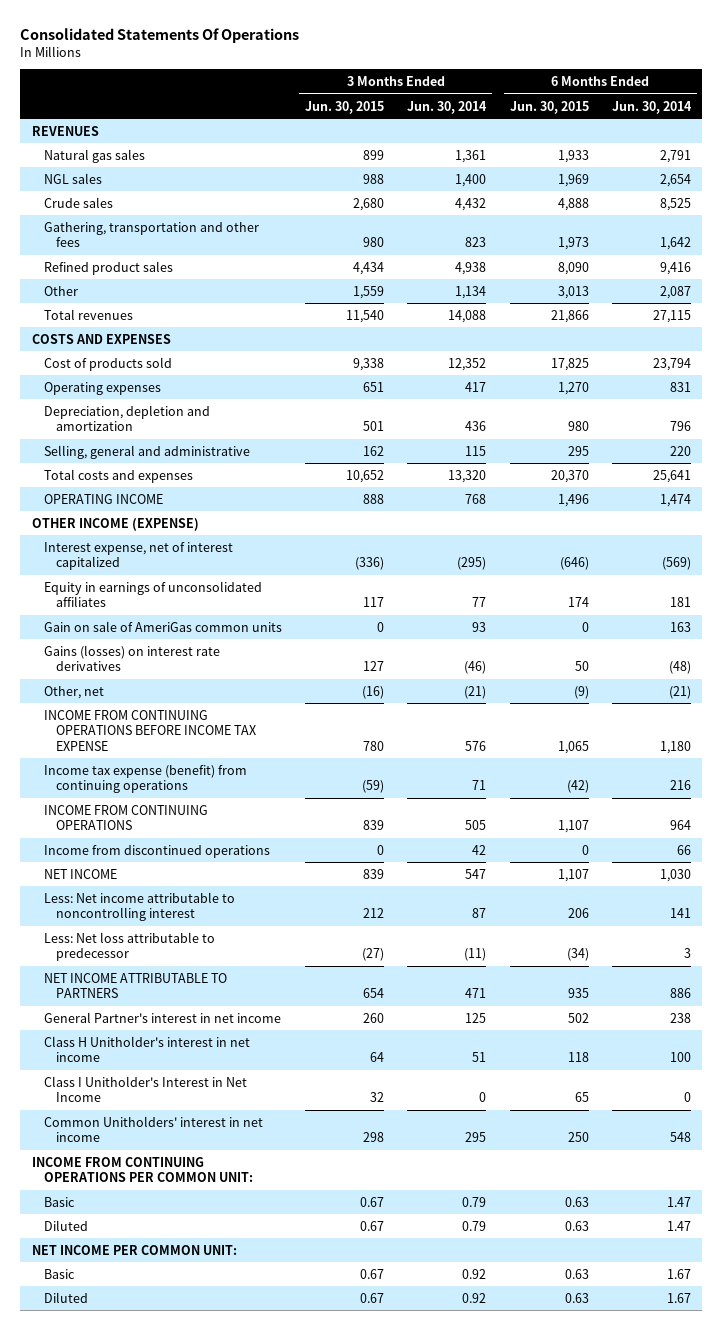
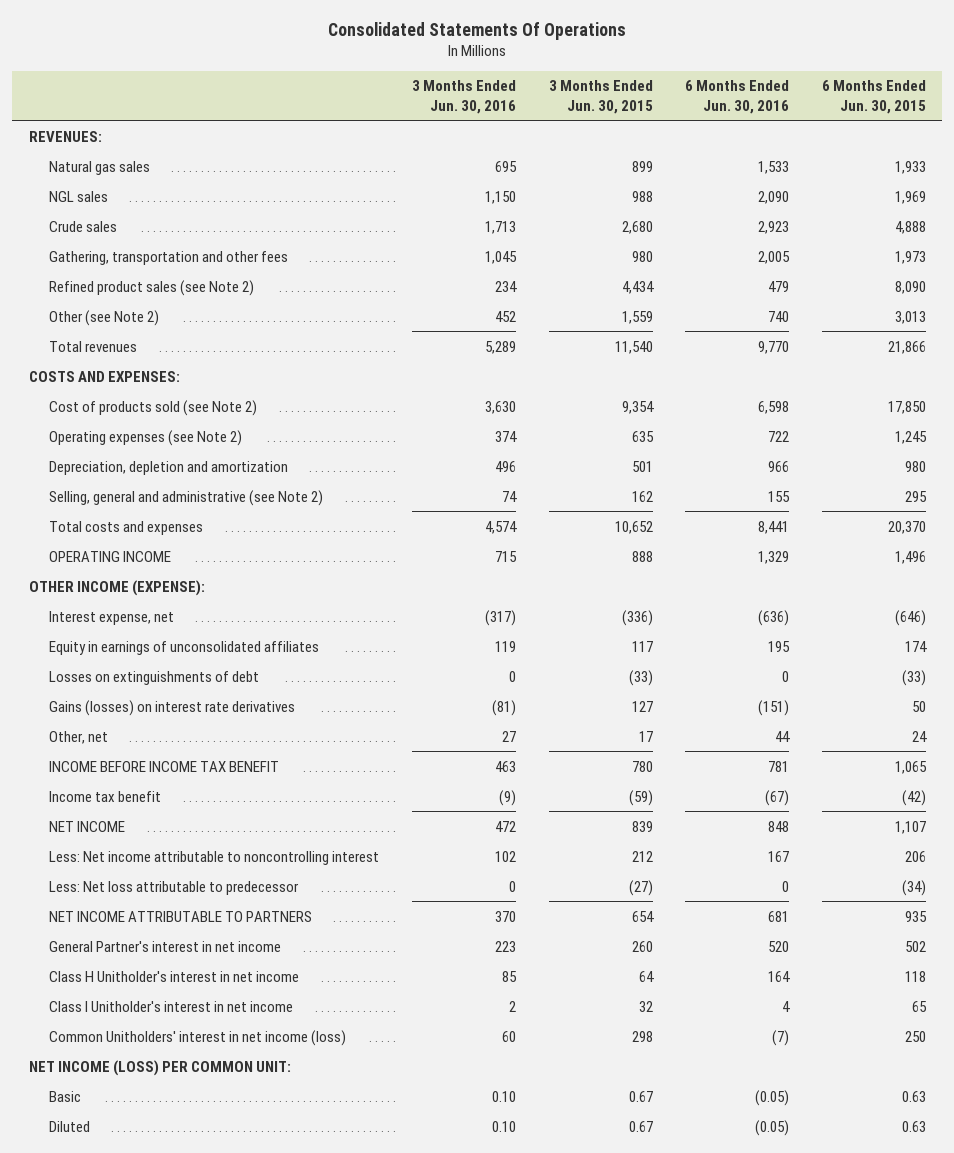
[407,100,488,114] Jun. 30, 2014 -> none
[611,100,692,114] Jun. 30, 2014 -> none
none -> [411,80,516,114] 3 Months Ended Jun. 30, 2016
none -> [685,80,790,114] 6 Months Ended Jun. 30, 2016
[31,125,99,136] REVENUES -> [28,130,102,142] REVENUES:
[44,260,174,275] Refined product sales -> [49,279,255,296] Refined product sales (see Note 2)
[44,285,79,296] Other -> [49,309,160,326] Other (see Note 2)
[31,333,171,344] COSTS AND EXPENSES -> [28,370,180,382] COSTS AND EXPENSES:
[44,356,173,371] Cost of products sold -> [49,399,258,416] Cost of products sold (see Note 2)
[353,357,385,371] 9,338 -> [621,400,654,414] 9,354
[550,357,589,371] 17,825 -> [887,400,926,414] 17,850
[44,381,162,395] Operating expenses -> [49,429,243,446] Operating expenses (see Note 2)
[363,381,385,392] 651 -> [631,430,654,442] 635
[557,381,589,395] 1,270 -> [894,430,927,444] 1,245
[44,444,251,459] Selling, general and administrative -> [49,489,324,506] Selling, general and administrative (see Note 2)
[31,517,199,531] OTHER INCOME (EXPENSE) -> [28,579,205,596] OTHER INCOME (EXPENSE):
[44,541,234,571] Interest expense, net of interest capitalized -> [49,610,175,625] Interest expense, net
[44,620,283,632] Gain on sale of AmeriGas common units -> none
none -> [49,670,260,685] Losses on extinguishments of debt
[44,804,209,831] INCOME FROM CONTINUING OPERATIONS -> none
[44,844,271,858] Income from discontinued operations -> none
[362,685,385,699] (16) -> [638,730,653,742] 17
[573,685,589,699] (9) -> [911,730,927,742] 24
[44,709,257,751] INCOME FROM CONTINUING OPERATIONS BEFORE INCOME TAX EXPENSE -> [49,760,280,772] INCOME BEFORE INCOME TAX BENEFIT
[44,764,248,794] Income tax expense (benefit) from continuing operations -> [49,790,162,802] Income tax benefit
[31,1156,254,1183] INCOME FROM CONTINUING OPERATIONS PER COMMON UNIT: -> none
[44,1196,76,1207] Basic -> none
[44,1219,89,1231] Diluted -> none
[44,1075,248,1103] Class I Unitholder's Interest in Net Income -> [49,1000,294,1012] Class I Unitholder's interest in net income
[44,1115,264,1143] Common Unitholders' interest in net income -> [49,1029,347,1046] Common Unitholders' interest in net income (loss)
[31,1244,237,1255] NET INCOME PER COMMON UNIT: -> [28,1059,291,1076] NET INCOME (LOSS) PER COMMON UNIT:

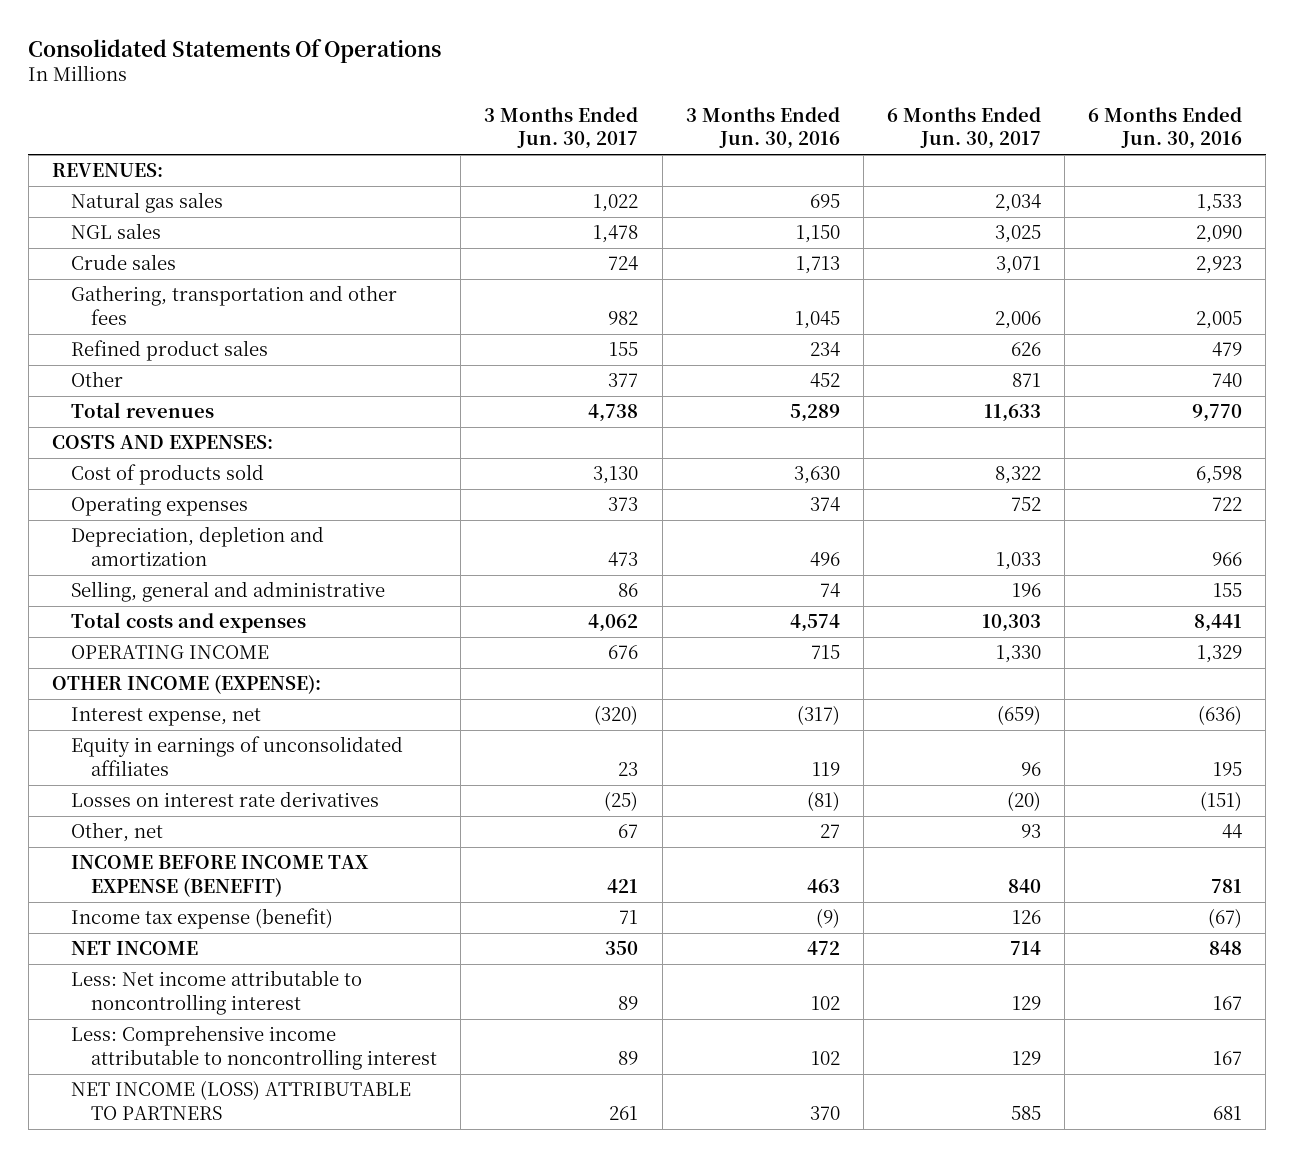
[548,80,653,114] 3 Months Ended Jun. 30, 2015 -> none
[821,80,926,114] 6 Months Ended Jun. 30, 2015 -> none
none -> [484,106,639,150] 3 Months Ended Jun. 30, 2017
none -> [886,106,1041,150] 6 Months Ended Jun. 30, 2017
[49,279,255,296] Refined product sales (see Note 2) -> [71,340,269,362] Refined product sales
[49,309,160,326] Other (see Note 2) -> [71,371,124,388] Other
[49,399,258,416] Cost of products sold (see Note 2) -> [71,464,265,486] Cost of products sold
[49,429,243,446] Operating expenses (see Note 2) -> [71,496,249,517] Operating expenses
[49,489,324,506] Selling, general and administrative (see Note 2) -> [71,581,386,603] Selling, general and administrative
[49,670,260,685] Losses on extinguishments of debt -> none
[49,699,296,716] Gains (losses) on interest rate derivatives -> [71,791,380,808] Losses on interest rate derivatives
[49,760,280,772] INCOME BEFORE INCOME TAX BENEFIT -> [71,855,370,897] INCOME BEFORE INCOME TAX EXPENSE (BENEFIT)
[49,790,162,802] Income tax benefit -> [71,908,334,930] Income tax expense (benefit)
[49,880,300,895] Less: Net loss attributable to predecessor -> none
[49,940,282,952] General Partner's interest in net income -> none
[49,970,300,982] Class H Unitholder's interest in net income -> none
[49,1000,294,1012] Class I Unitholder's interest in net income -> none
[49,1029,347,1046] Common Unitholders' interest in net income (loss) -> none
[28,1059,291,1076] NET INCOME (LOSS) PER COMMON UNIT: -> none
[49,1090,82,1102] Basic -> none
[49,1120,91,1132] Diluted -> none
none -> [71,1025,438,1070] Less: Comprehensive income attributable to noncontrolling interest
[49,910,313,922] NET INCOME ATTRIBUTABLE TO PARTNERS -> [71,1080,412,1120] NET INCOME (LOSS) ATTRIBUTABLE TO PARTNERS

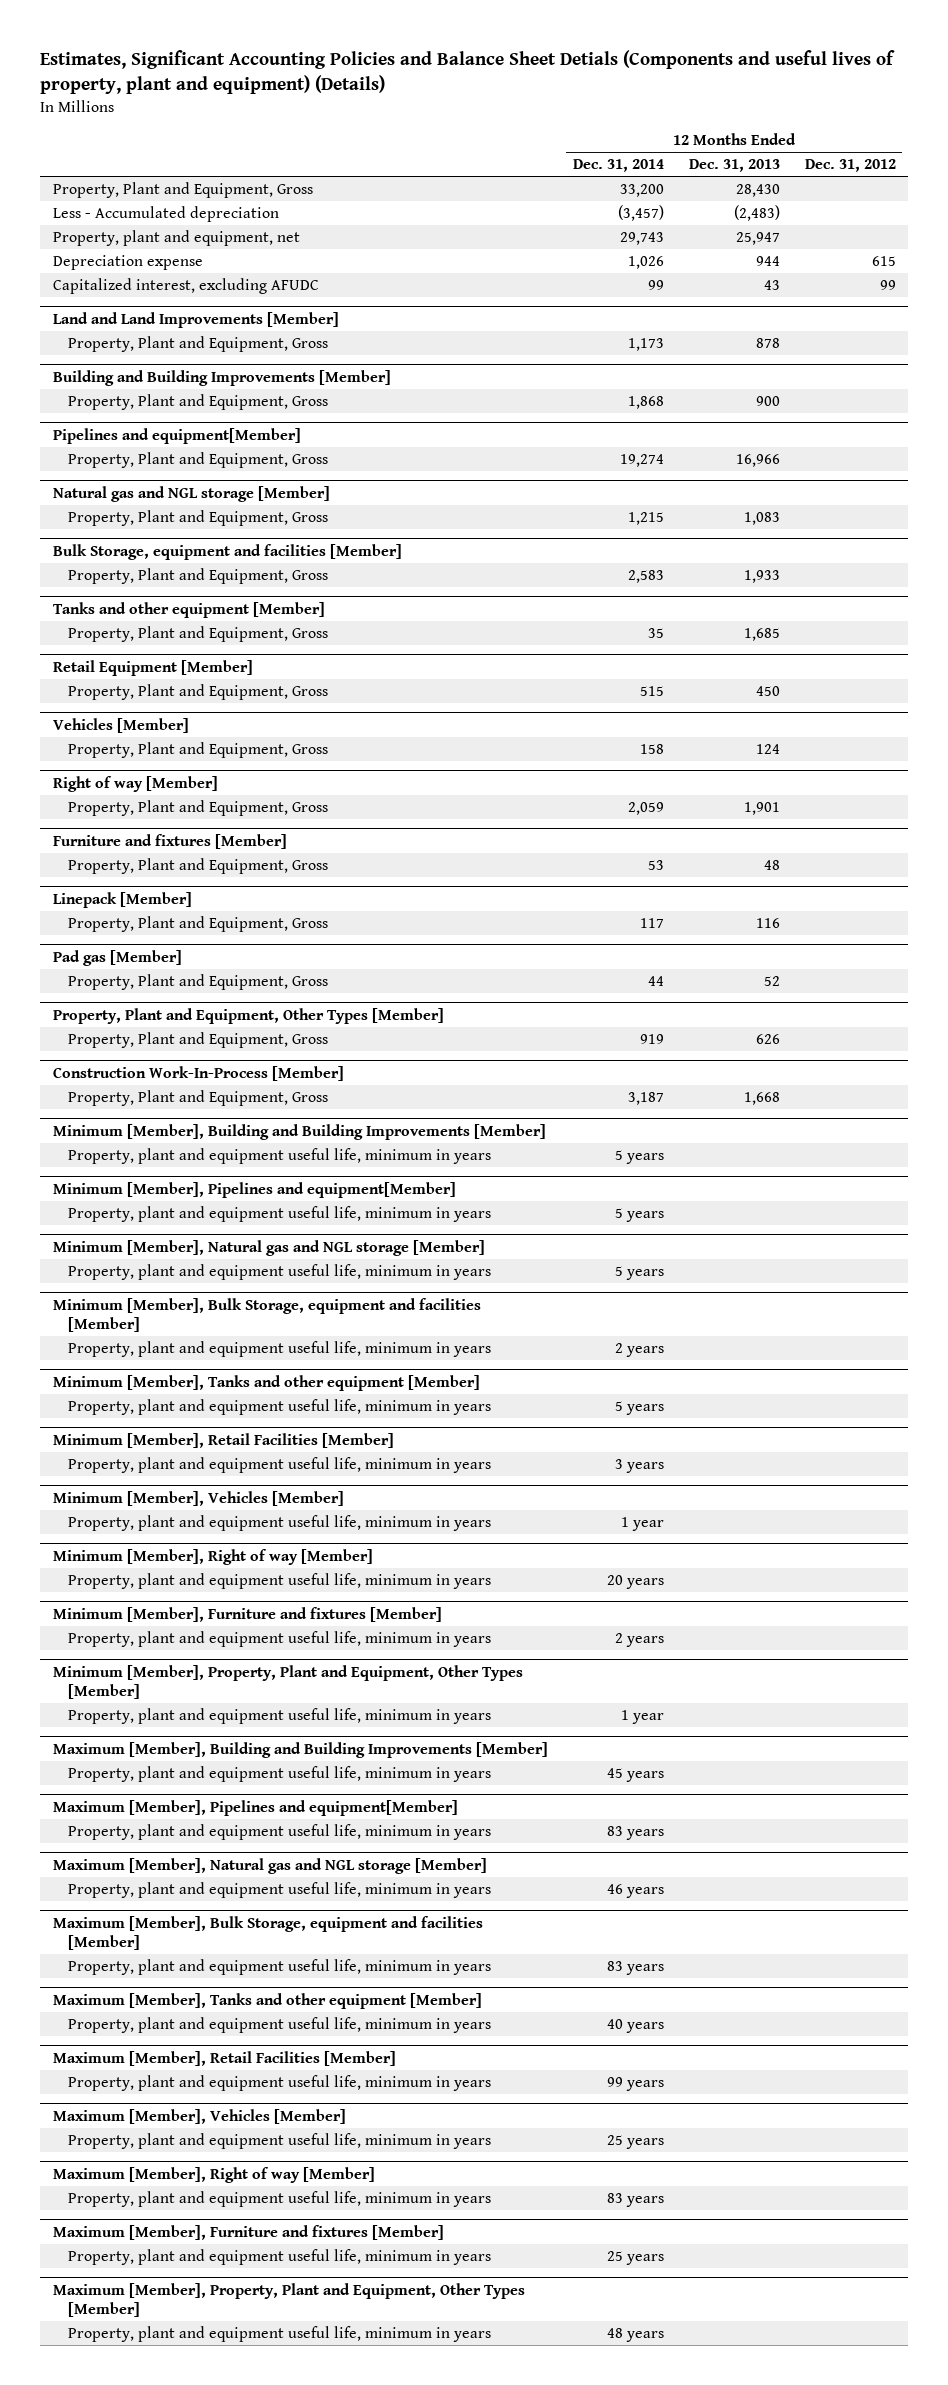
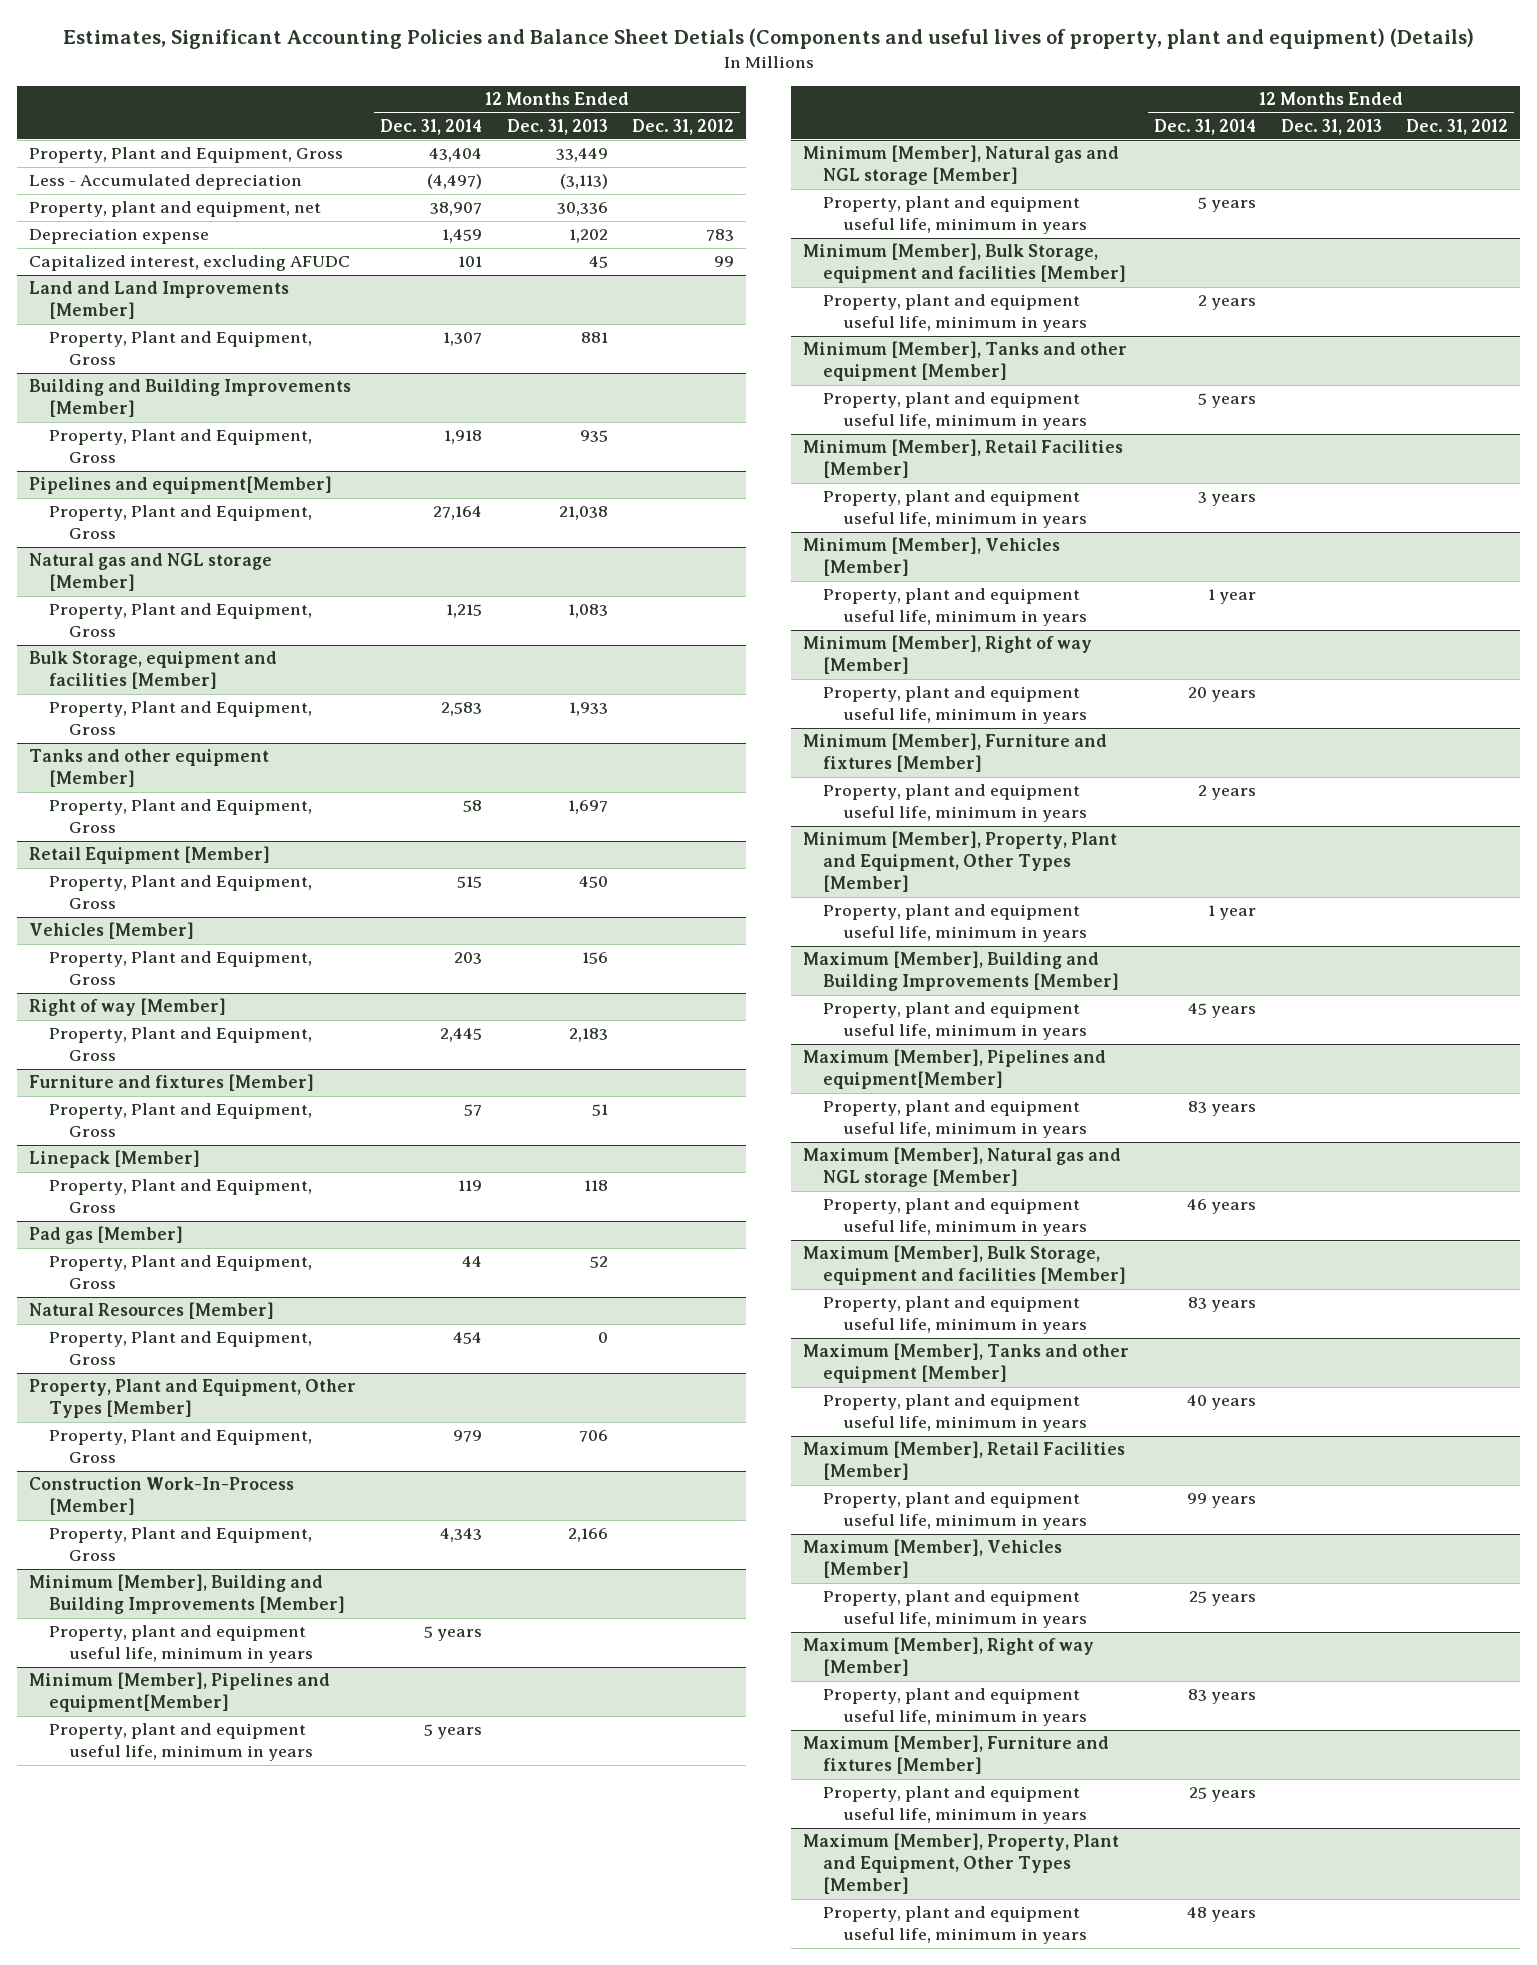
[619,183,664,197] 33,200 -> [429,148,483,163] 43,404
[735,183,780,197] 28,430 -> [555,148,608,163] 33,449
[617,204,664,221] (3,457) -> [427,174,483,190] (4,497)
[733,204,780,221] (2,483) -> [559,174,608,190] (3,113)
[619,231,664,245] 29,743 -> [430,202,483,217] 38,907
[735,231,780,245] 25,947 -> [556,202,608,217] 30,336
[627,255,664,269] 1,026 -> [442,229,483,244] 1,459
[755,255,780,266] 944 -> [568,229,608,244] 1,202
[871,255,896,266] 615 -> [706,229,735,242] 783
[647,279,664,290] 99 -> [458,256,483,268] 101
[763,279,780,290] 43 -> [588,256,608,269] 45
[627,337,664,351] 1,173 -> [443,332,483,347] 1,307
[755,337,780,348] 878 -> [580,332,608,344] 881
[627,395,664,409] 1,868 -> [444,430,483,445] 1,918
[755,395,780,406] 900 -> [579,430,608,443] 935
[619,453,664,467] 19,274 -> [433,506,483,521] 27,164
[735,453,780,467] 16,966 -> [558,506,608,521] 21,038
[647,627,664,638] 35 -> [463,800,483,813] 58
[743,627,780,641] 1,685 -> [567,800,608,815] 1,697
[639,743,664,754] 158 -> [454,952,483,965] 203
[755,743,780,754] 124 -> [581,952,608,965] 156
[627,801,664,815] 2,059 -> [440,1028,483,1043] 2,445
[743,801,780,815] 1,901 -> [568,1028,608,1043] 2,183
[647,859,664,870] 53 -> [464,1104,483,1117] 57
[763,859,780,870] 48 -> [591,1104,608,1117] 51
[639,917,664,928] 117 -> [458,1180,483,1192] 119
[755,917,780,928] 116 -> [583,1180,608,1192] 118
none -> [28,1302,274,1320] Natural Resources [Member]
none -> [48,1331,312,1366] Property, Plant and Equipment, Gross
[639,1033,664,1044] 919 -> [453,1430,483,1443] 979
[755,1033,780,1044] 626 -> [578,1430,608,1443] 706
[627,1091,664,1105] 3,187 -> [440,1528,483,1543] 4,343
[743,1091,780,1105] 1,668 -> [567,1528,608,1543] 2,166

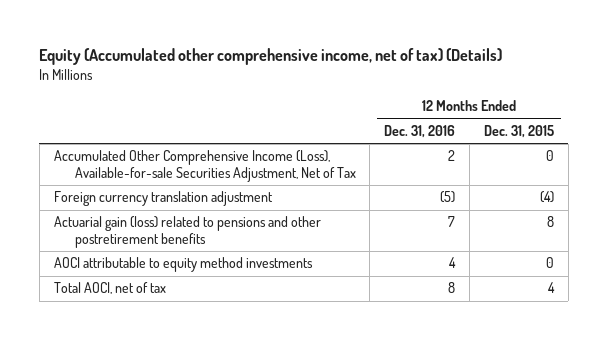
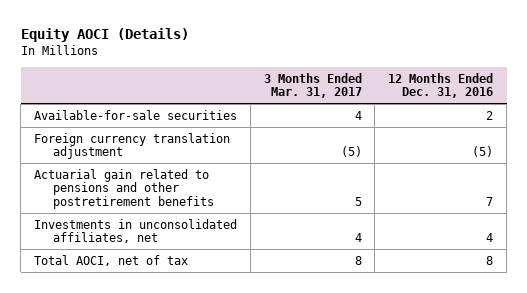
[39,48,503,66] Equity (Accumulated other comprehensive income, net of tax) (Details) -> [20,28,189,43] Equity AOCI (Details)
[483,124,554,138] Dec. 31, 2015 -> none
none -> [263,72,362,99] 3 Months Ended Mar. 31, 2017
[53,150,356,183] Accumulated Other Comprehensive Income (Loss), Available-for-sale Securities Adjustment, Net of Tax -> [34,109,238,120] Available-for-sale securities
[53,216,321,249] Actuarial gain (loss) related to pensions and other postretirement benefits -> [34,168,214,210] Actuarial gain related to pensions and other postretirement benefits
[53,257,313,273] AOCI attributable to equity method investments -> [34,218,238,244] Investments in unconsolidated affiliates, net

